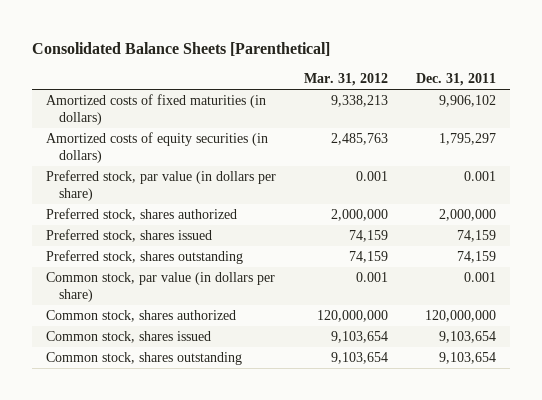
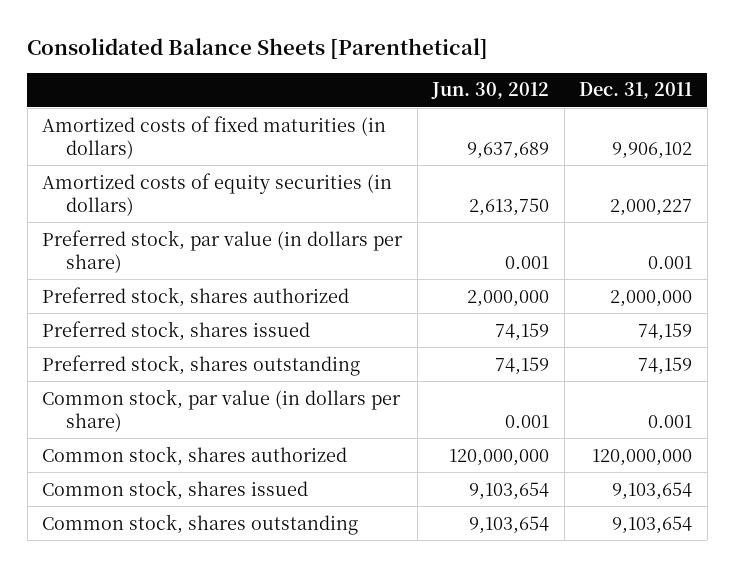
[303,73,388,87] Mar. 31, 2012 -> none
none -> [431,82,550,100] Jun. 30, 2012
[438,133,496,146] 1,795,297 -> [610,198,693,216] 2,000,227

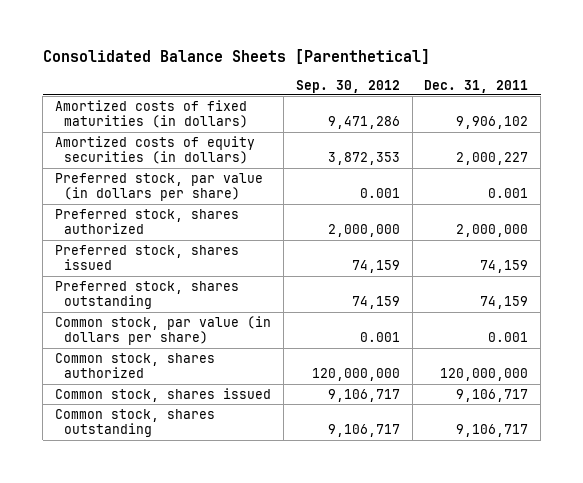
[431,82,550,100] Jun. 30, 2012 -> none
none -> [295,79,400,93] Sep. 30, 2012
[612,481,693,500] 9,103,654 -> [456,388,529,402] 9,106,717
[612,515,693,534] 9,103,654 -> [456,424,529,438] 9,106,717

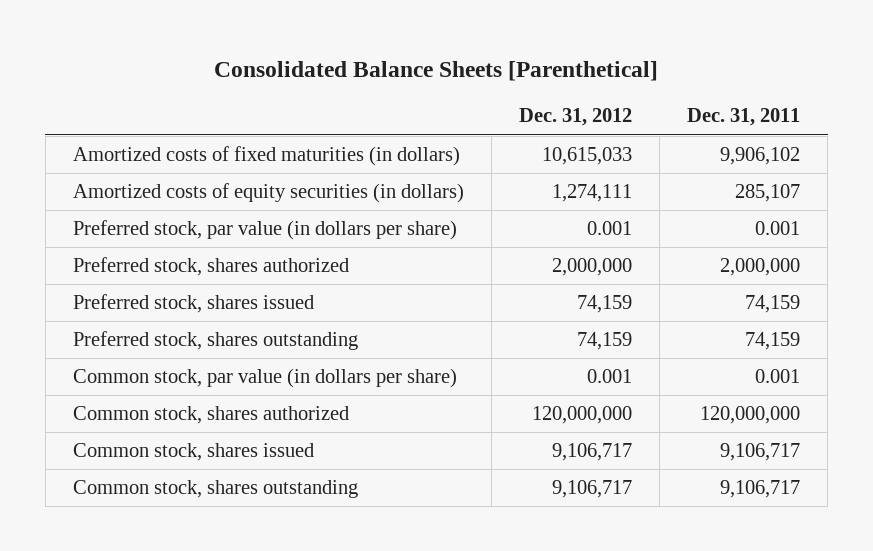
[295,79,400,93] Sep. 30, 2012 -> none
none -> [518,108,632,127] Dec. 31, 2012
[456,152,529,166] 2,000,227 -> [735,184,801,203] 285,107

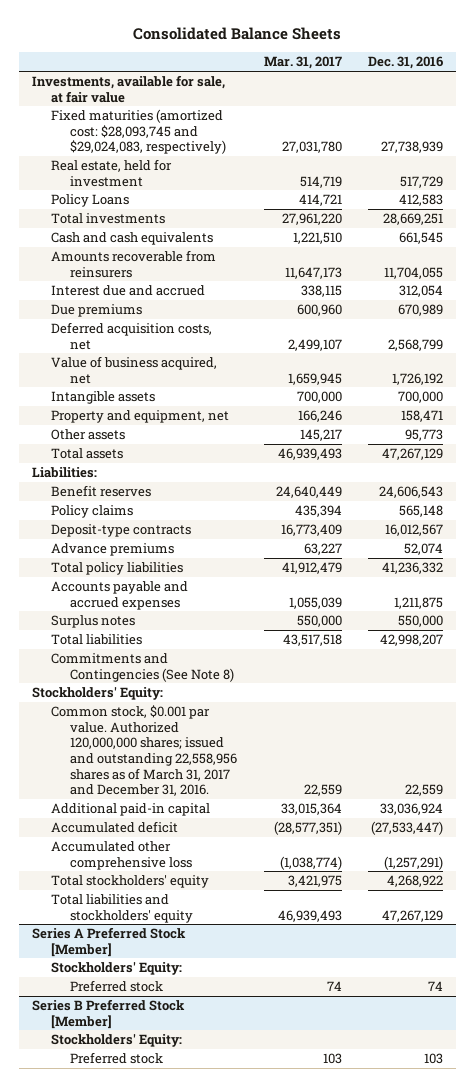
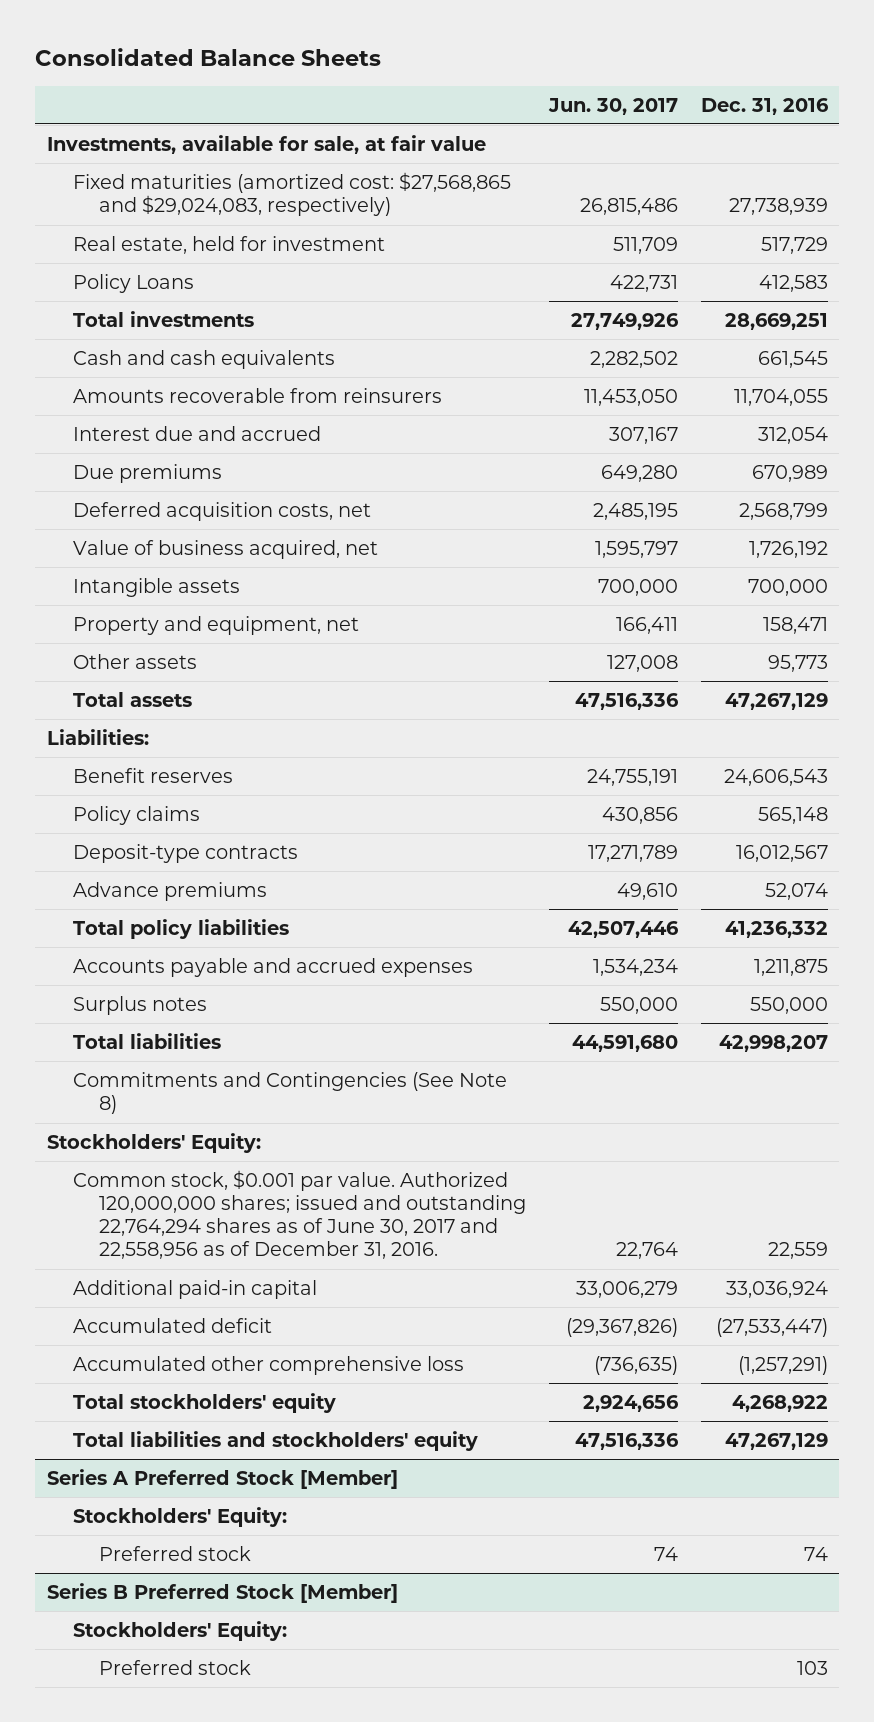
[263,56,342,70] Mar. 31, 2017 -> none
none -> [547,97,678,115] Jun. 30, 2017
[51,109,227,155] Fixed maturities (amortized cost: $28,093,745 and $29,024,083, respectively) -> [72,172,511,217] Fixed maturities (amortized cost: $27,568,865 and $29,024,083, respectively)
[51,705,238,797] Common stock, $0.001 par value. Authorized 120,000,000 shares; issued and outstanding 22,558,956 shares as of March 31, 2017 and December 31, 2016. -> [72,1170,526,1260] Common stock, $0.001 par value. Authorized 120,000,000 shares; issued and outstanding 22,764,294 shares as of June 30, 2017 and 22,558,956 as of December 31, 2016.

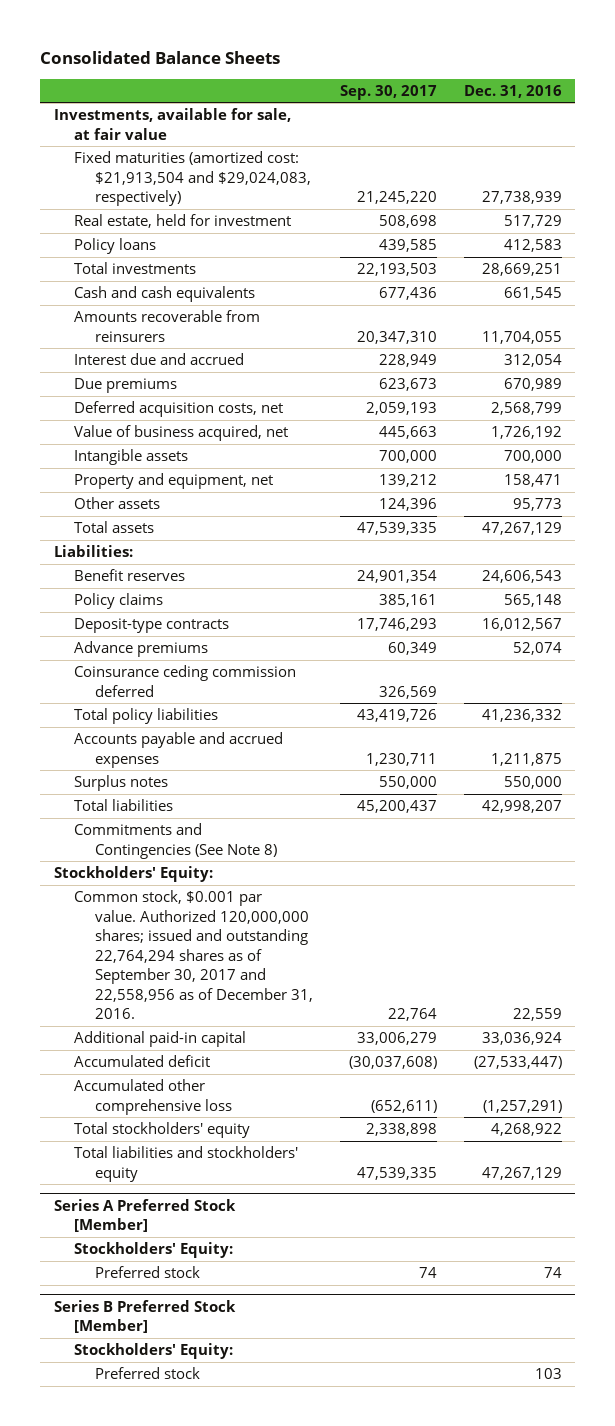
[547,97,678,115] Jun. 30, 2017 -> none
none -> [339,84,437,100] Sep. 30, 2017
[72,172,511,217] Fixed maturities (amortized cost: $27,568,865 and $29,024,083, respectively) -> [74,151,311,207] Fixed maturities (amortized cost: $21,913,504 and $29,024,083, respectively)
[72,274,194,294] Policy Loans -> [74,238,157,255] Policy loans
none -> [74,665,297,697] Coinsurance ceding commission deferred
[72,1170,526,1260] Common stock, $0.001 par value. Authorized 120,000,000 shares; issued and outstanding 22,764,294 shares as of June 30, 2017 and 22,558,956 as of December 31, 2016. -> [74,890,313,1020] Common stock, $0.001 par value. Authorized 120,000,000 shares; issued and outstanding 22,764,294 shares as of September 30, 2017 and 22,558,956 as of December 31, 2016.

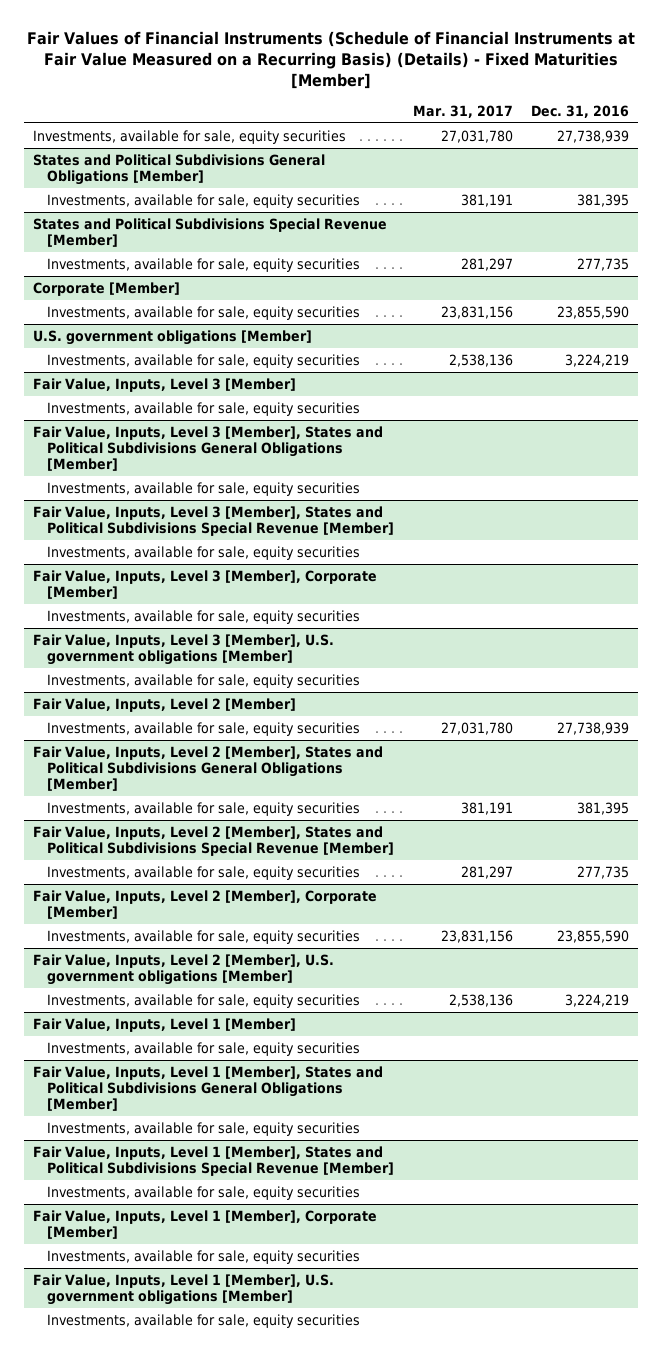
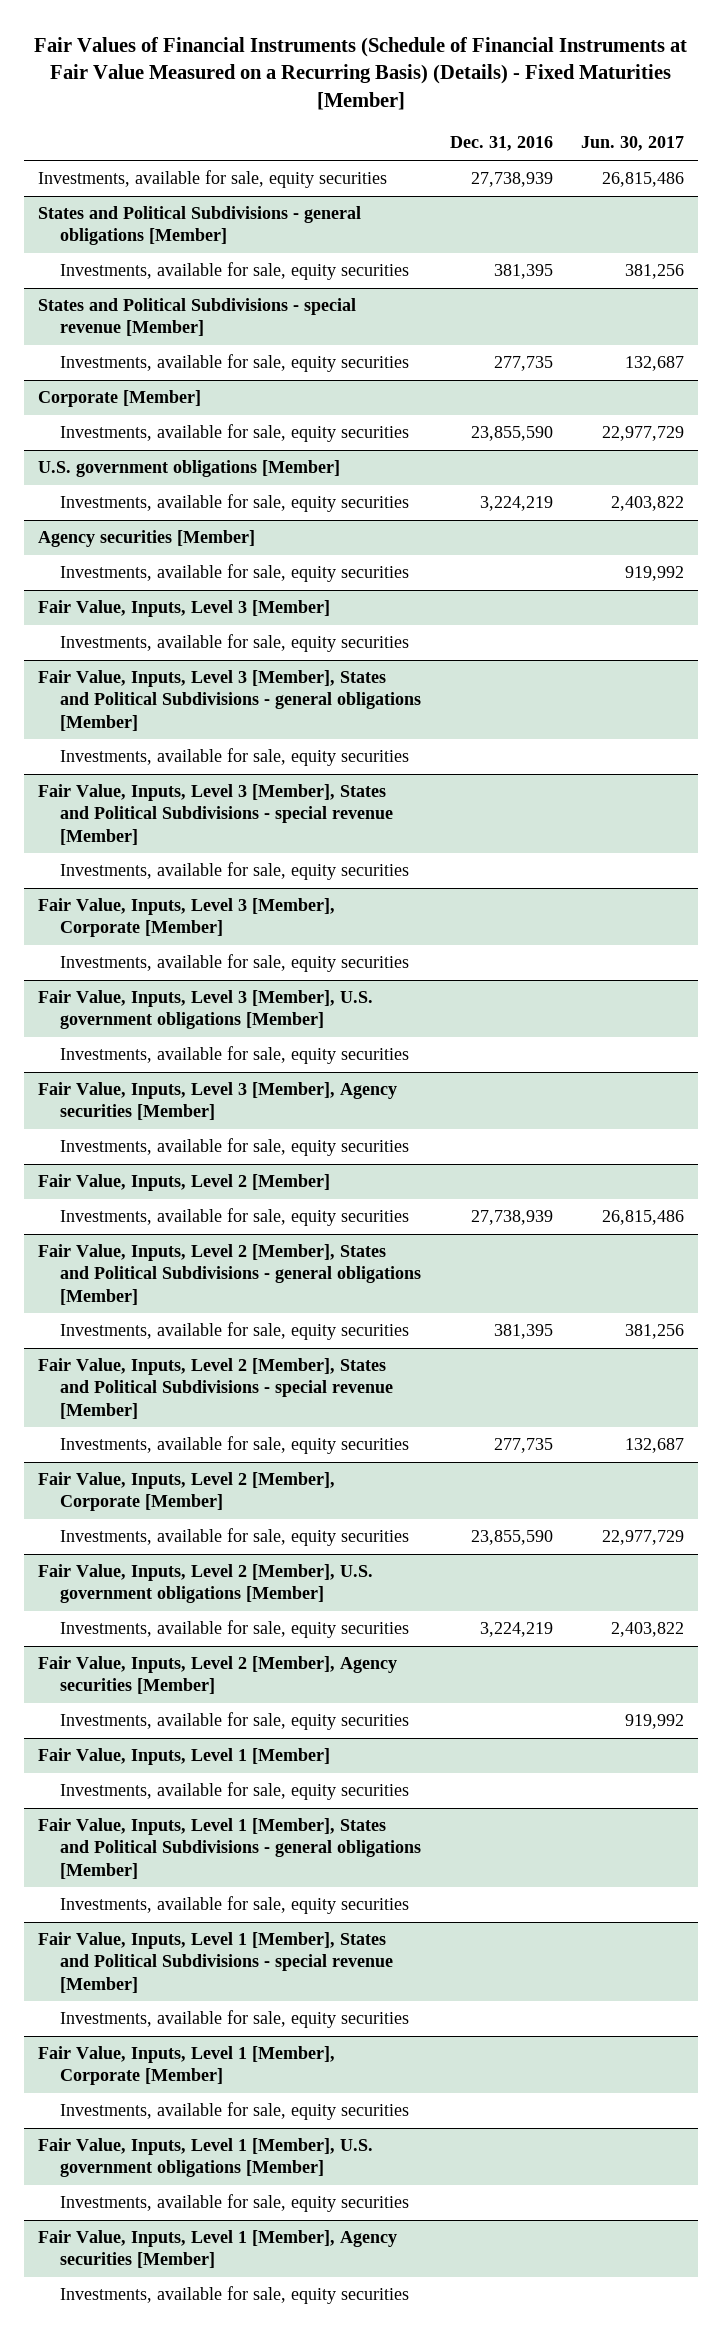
[412,104,513,118] Mar. 31, 2017 -> none
none -> [581,136,685,152] Jun. 30, 2017
[32,153,325,186] States and Political Subdivisions General Obligations [Member] -> [38,206,362,246] States and Political Subdivisions - general obligations [Member]
[32,217,387,248] States and Political Subdivisions Special Revenue [Member] -> [38,298,357,337] States and Political Subdivisions - special revenue [Member]
none -> [38,530,256,548] Agency securities [Member]
none -> [60,564,410,583] Investments, available for sale, equity securities
[32,425,383,472] Fair Value, Inputs, Level 3 [Member], States and Political Subdivisions General Obligations [Member] -> [38,670,422,731] Fair Value, Inputs, Level 3 [Member], States and Political Subdivisions - general obligations [Member]
[32,505,395,537] Fair Value, Inputs, Level 3 [Member], States and Political Subdivisions Special Revenue [Member] -> [38,784,394,845] Fair Value, Inputs, Level 3 [Member], States and Political Subdivisions - special revenue [Member]
none -> [38,1082,398,1121] Fair Value, Inputs, Level 3 [Member], Agency securities [Member]
none -> [60,1138,410,1157] Investments, available for sale, equity securities
[32,745,383,792] Fair Value, Inputs, Level 2 [Member], States and Political Subdivisions General Obligations [Member] -> [38,1244,422,1305] Fair Value, Inputs, Level 2 [Member], States and Political Subdivisions - general obligations [Member]
[32,825,395,857] Fair Value, Inputs, Level 2 [Member], States and Political Subdivisions Special Revenue [Member] -> [38,1358,394,1419] Fair Value, Inputs, Level 2 [Member], States and Political Subdivisions - special revenue [Member]
none -> [38,1656,398,1695] Fair Value, Inputs, Level 2 [Member], Agency securities [Member]
none -> [60,1712,410,1731] Investments, available for sale, equity securities
[32,1065,383,1112] Fair Value, Inputs, Level 1 [Member], States and Political Subdivisions General Obligations [Member] -> [38,1818,422,1879] Fair Value, Inputs, Level 1 [Member], States and Political Subdivisions - general obligations [Member]
[32,1145,395,1177] Fair Value, Inputs, Level 1 [Member], States and Political Subdivisions Special Revenue [Member] -> [38,1932,394,1993] Fair Value, Inputs, Level 1 [Member], States and Political Subdivisions - special revenue [Member]
none -> [38,2230,398,2269] Fair Value, Inputs, Level 1 [Member], Agency securities [Member]
none -> [60,2286,410,2305] Investments, available for sale, equity securities

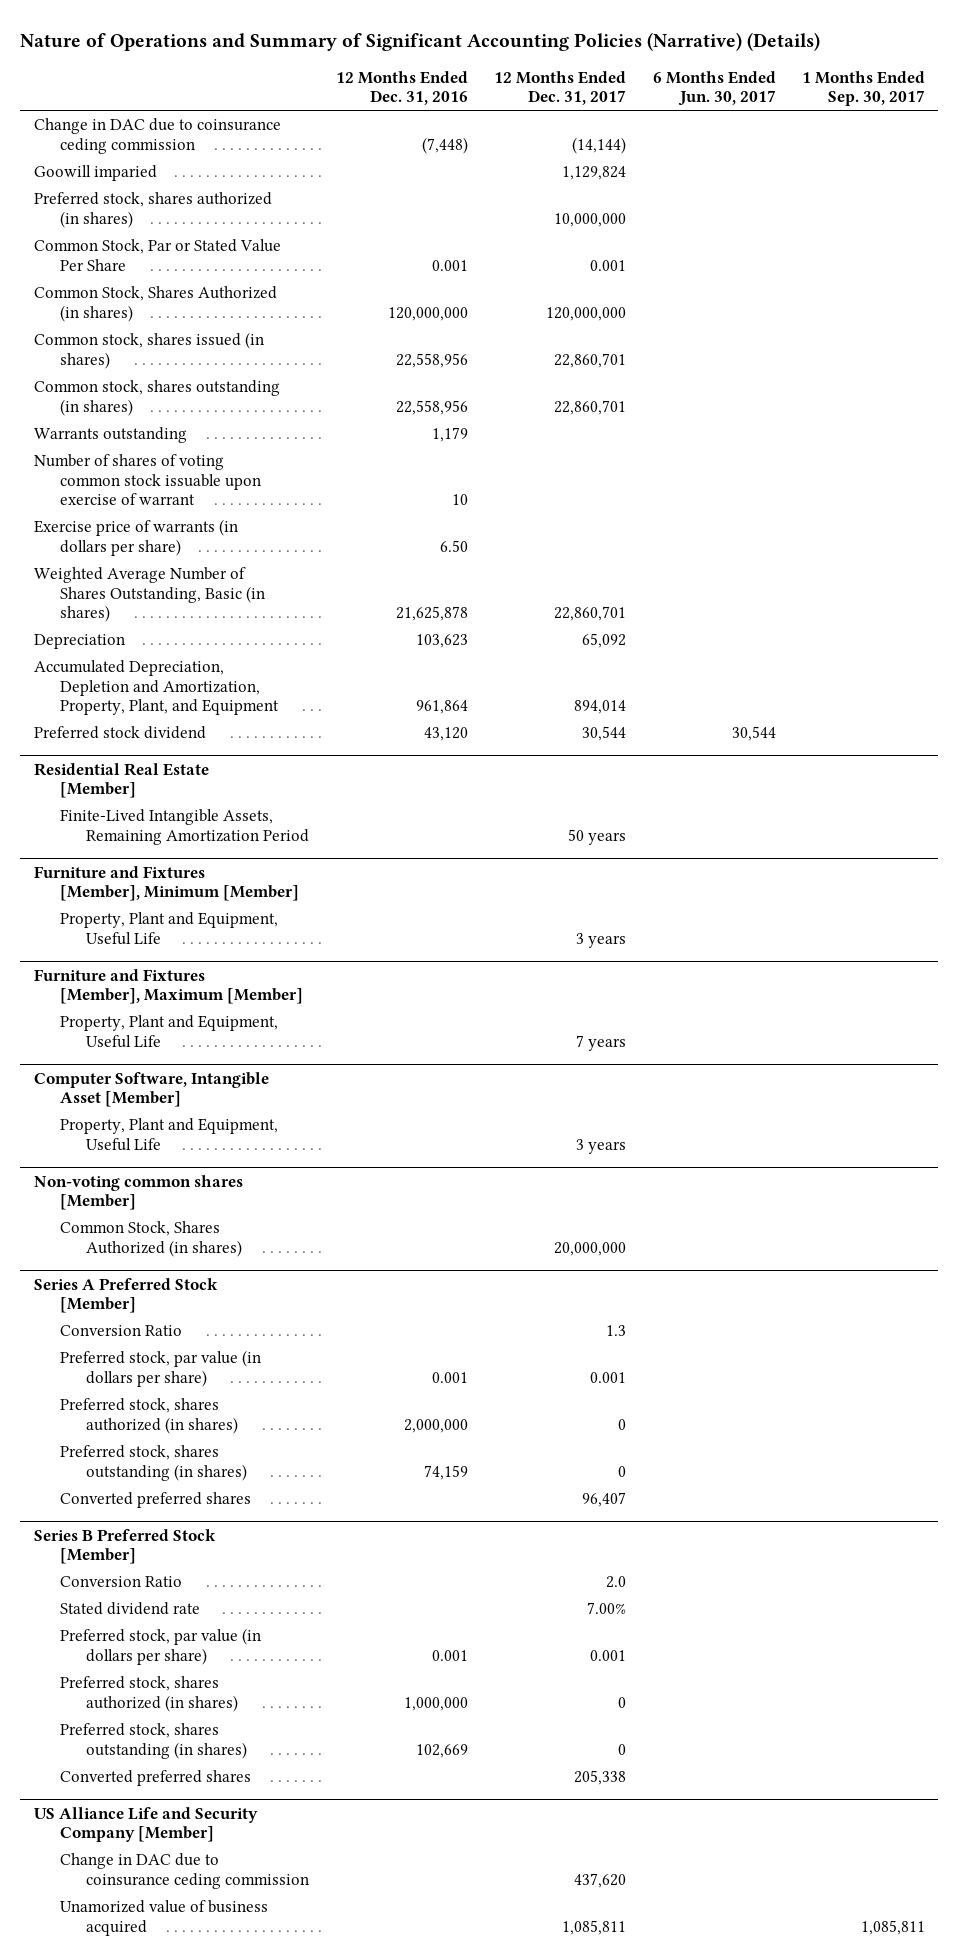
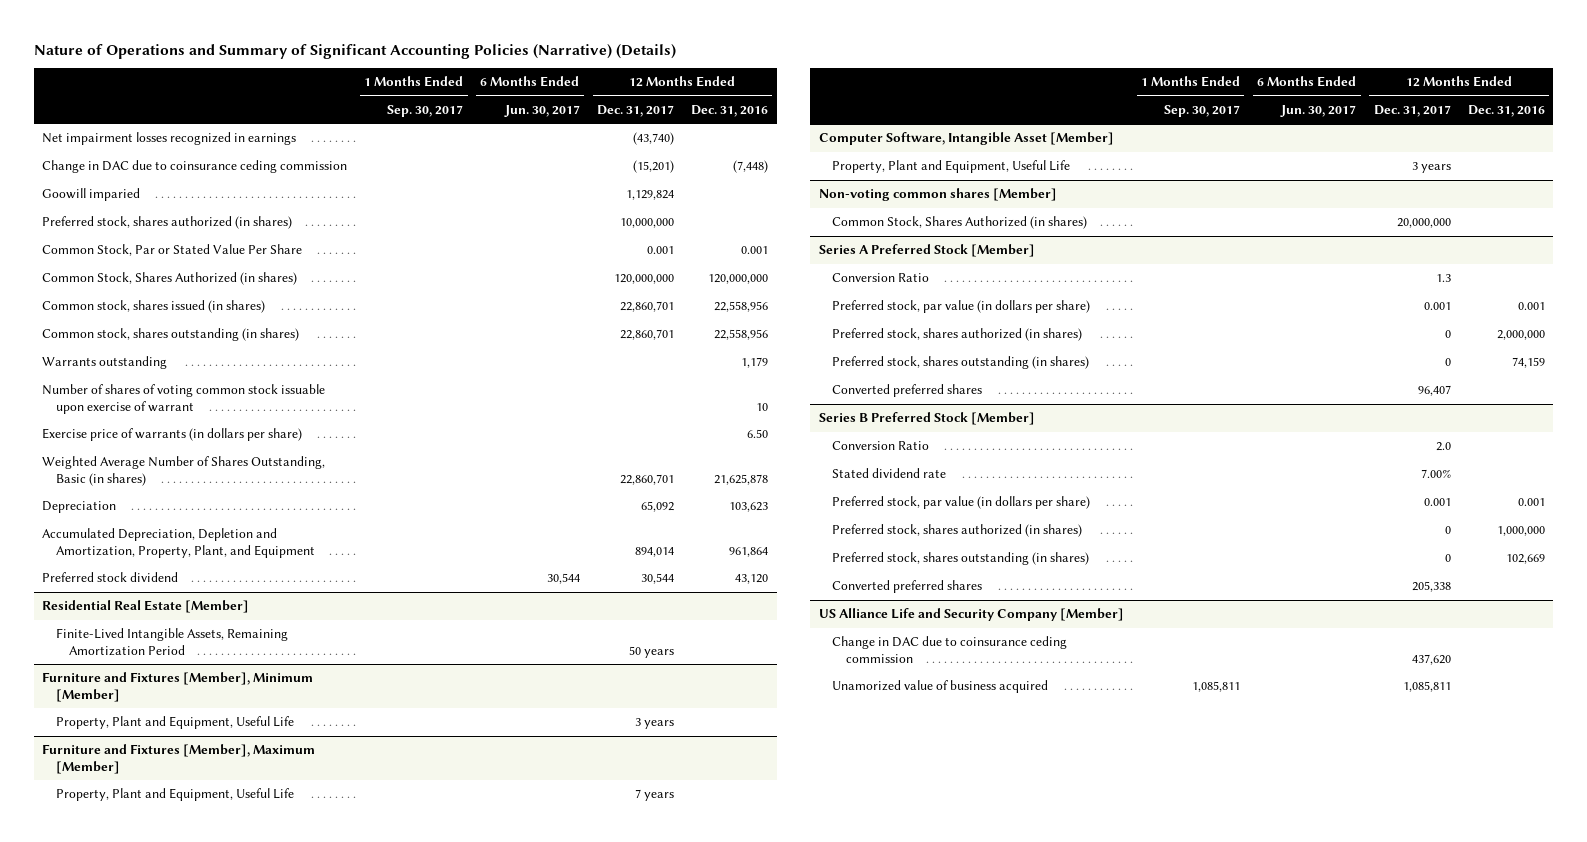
none -> [42,132,297,146] Net impairment losses recognized in earnings
[572,136,627,154] (14,144) -> [632,160,674,174] (15,201)

